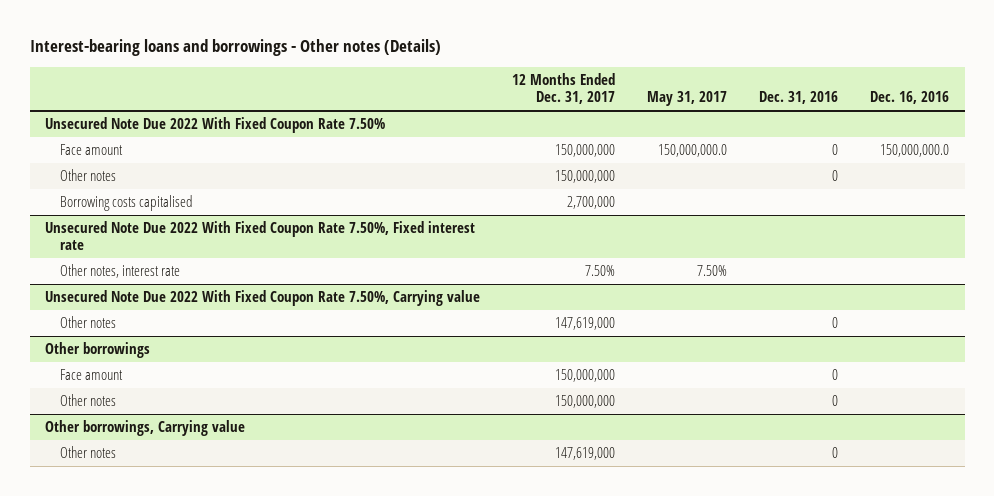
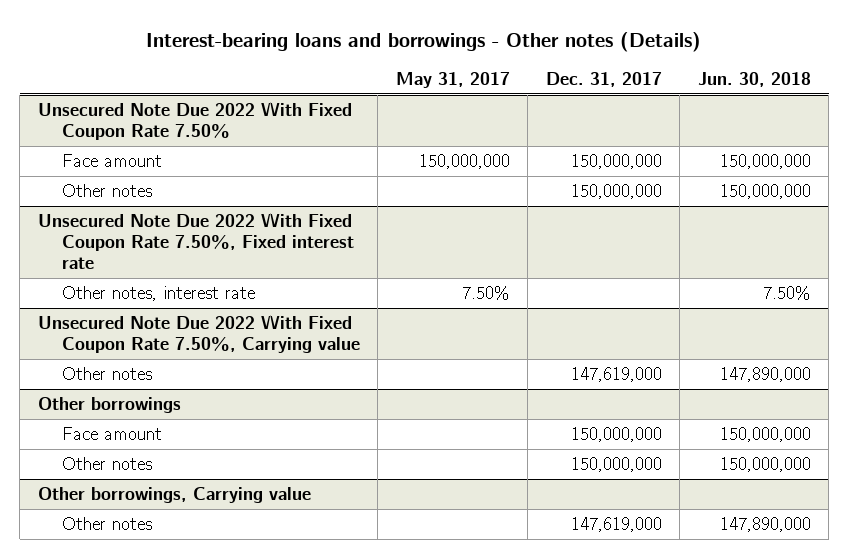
[512,73,616,105] 12 Months Ended Dec. 31, 2017 -> none
[758,91,838,105] Dec. 31, 2016 -> none
[869,91,949,105] Dec. 16, 2016 -> none
none -> [545,71,662,87] Dec. 31, 2017
none -> [697,71,811,87] Jun. 30, 2018
[658,144,728,158] 150,000,000.0 -> [418,153,510,169] 150,000,000
[60,195,194,212] Borrowing costs capitalised -> none

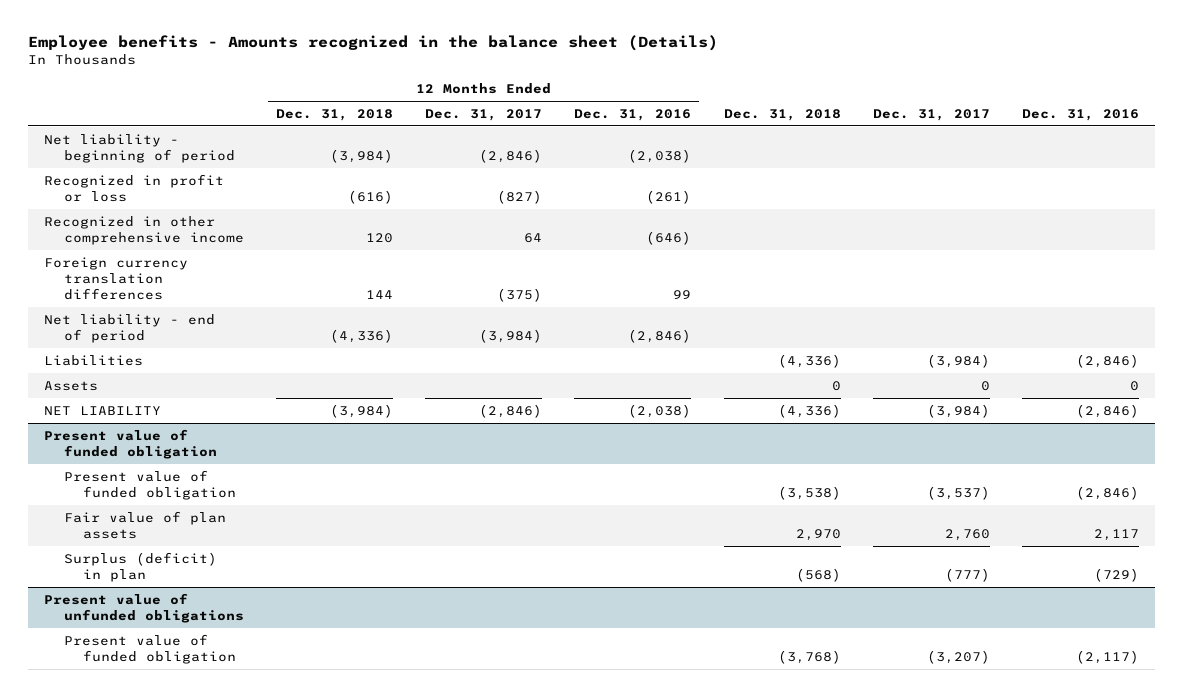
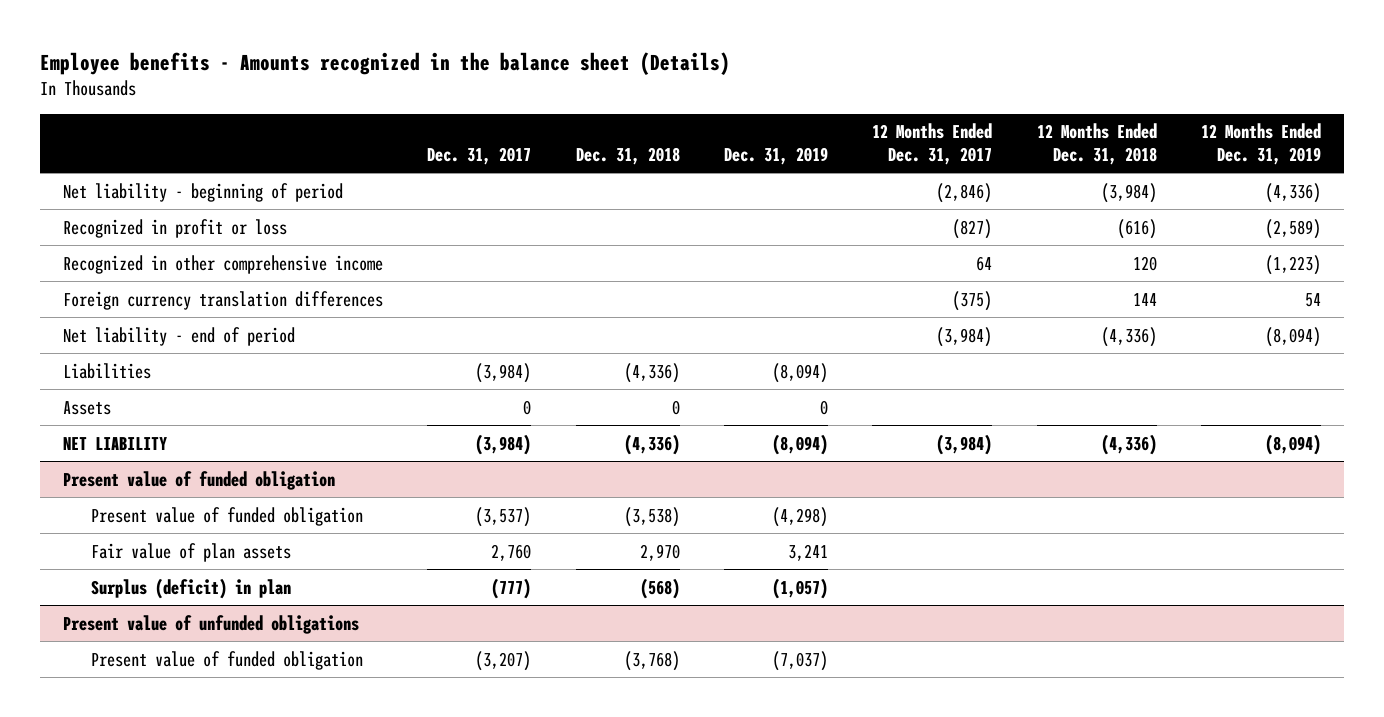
[574,108,692,121] Dec. 31, 2016 -> none
[1022,108,1140,121] Dec. 31, 2016 -> none
none -> [724,146,829,165] Dec. 31, 2019
none -> [1201,123,1322,165] 12 Months Ended Dec. 31, 2019
[329,403,393,418] (3,984) -> [1100,433,1157,455] (4,336)
[479,403,543,418] (2,846) -> [936,433,993,455] (3,984)

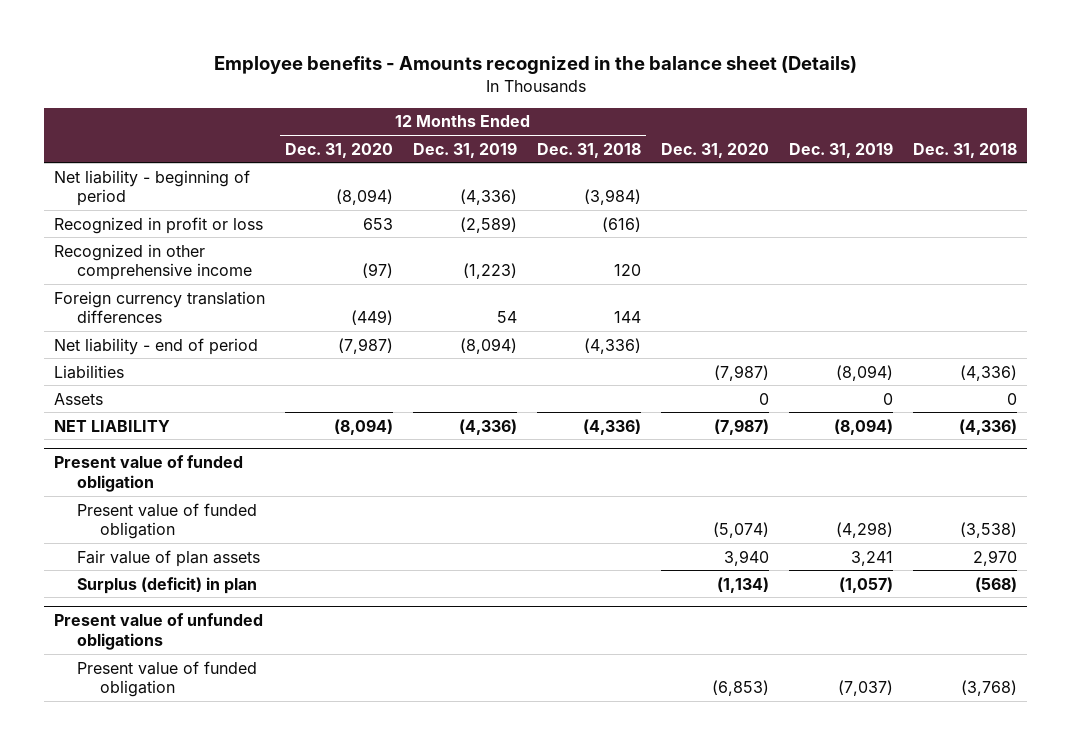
[427,146,532,165] Dec. 31, 2017 -> none
[872,123,993,165] 12 Months Ended Dec. 31, 2017 -> none
none -> [285,142,394,158] Dec. 31, 2020
none -> [661,142,770,158] Dec. 31, 2020
[1265,433,1322,455] (8,094) -> [459,418,518,435] (4,336)

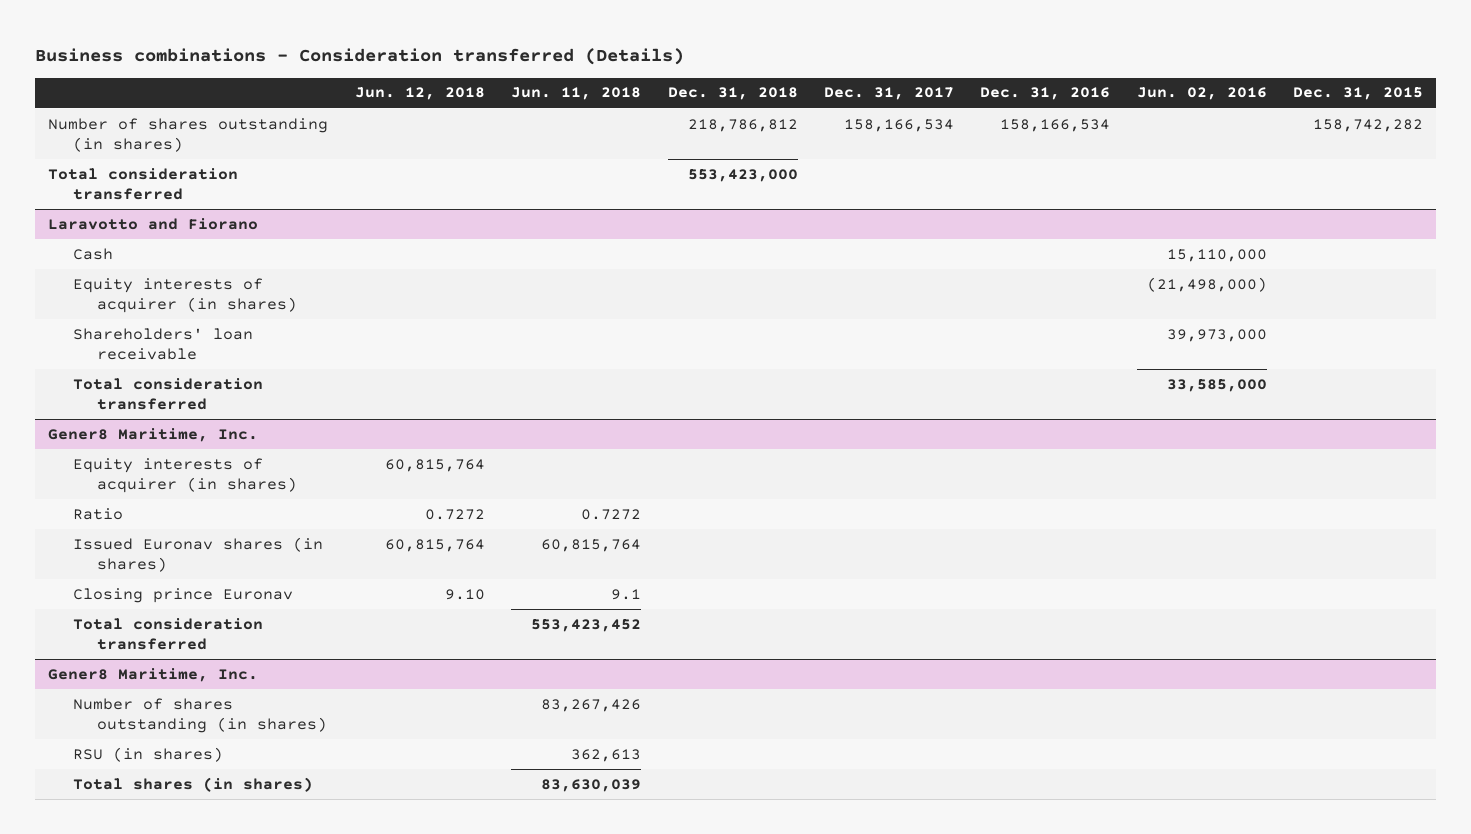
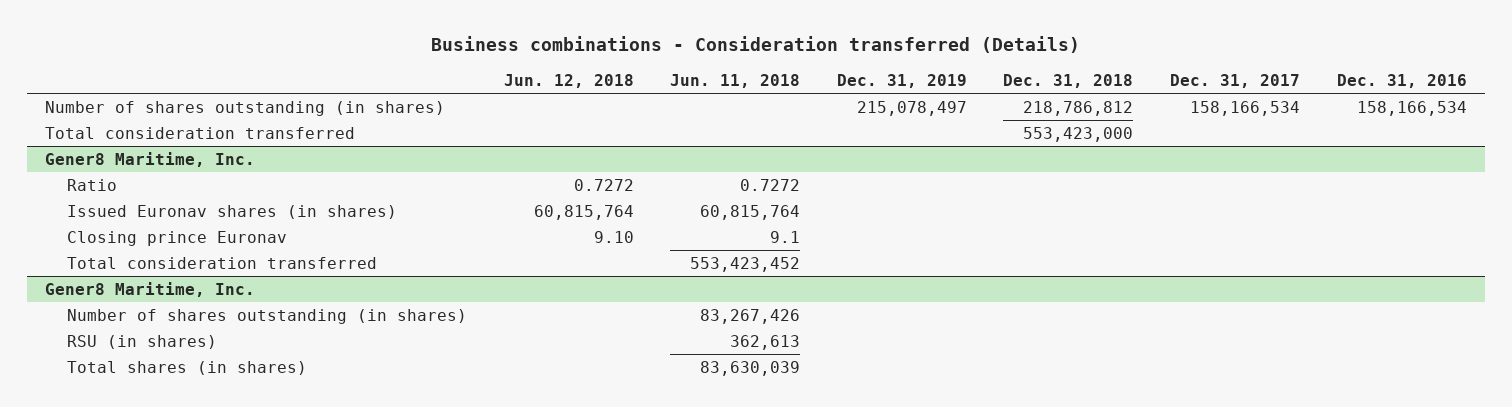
[1136,87,1267,101] Jun. 02, 2016 -> none
[1292,87,1423,101] Dec. 31, 2015 -> none
none -> [836,73,967,88] Dec. 31, 2019
[48,217,259,230] Laravotto and Fiorano -> none
[72,247,113,260] Cash -> none
[72,277,297,314] Equity interests of acquirer (in shares) -> none
[72,327,253,361] Shareholders' loan receivable -> none
[72,377,263,411] Total consideration transferred -> none
[72,457,297,494] Equity interests of acquirer (in shares) -> none

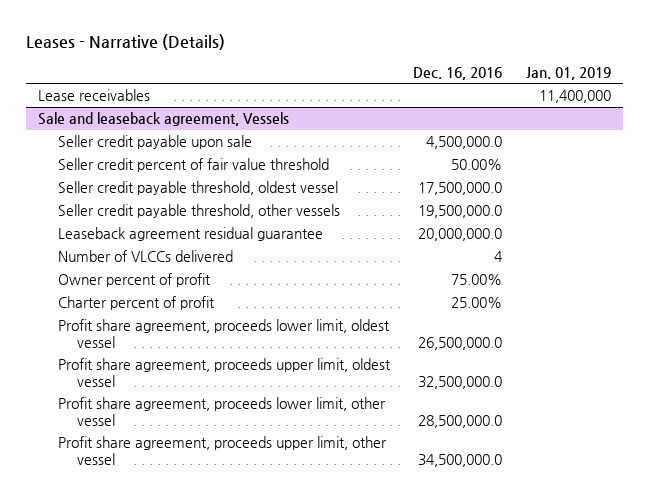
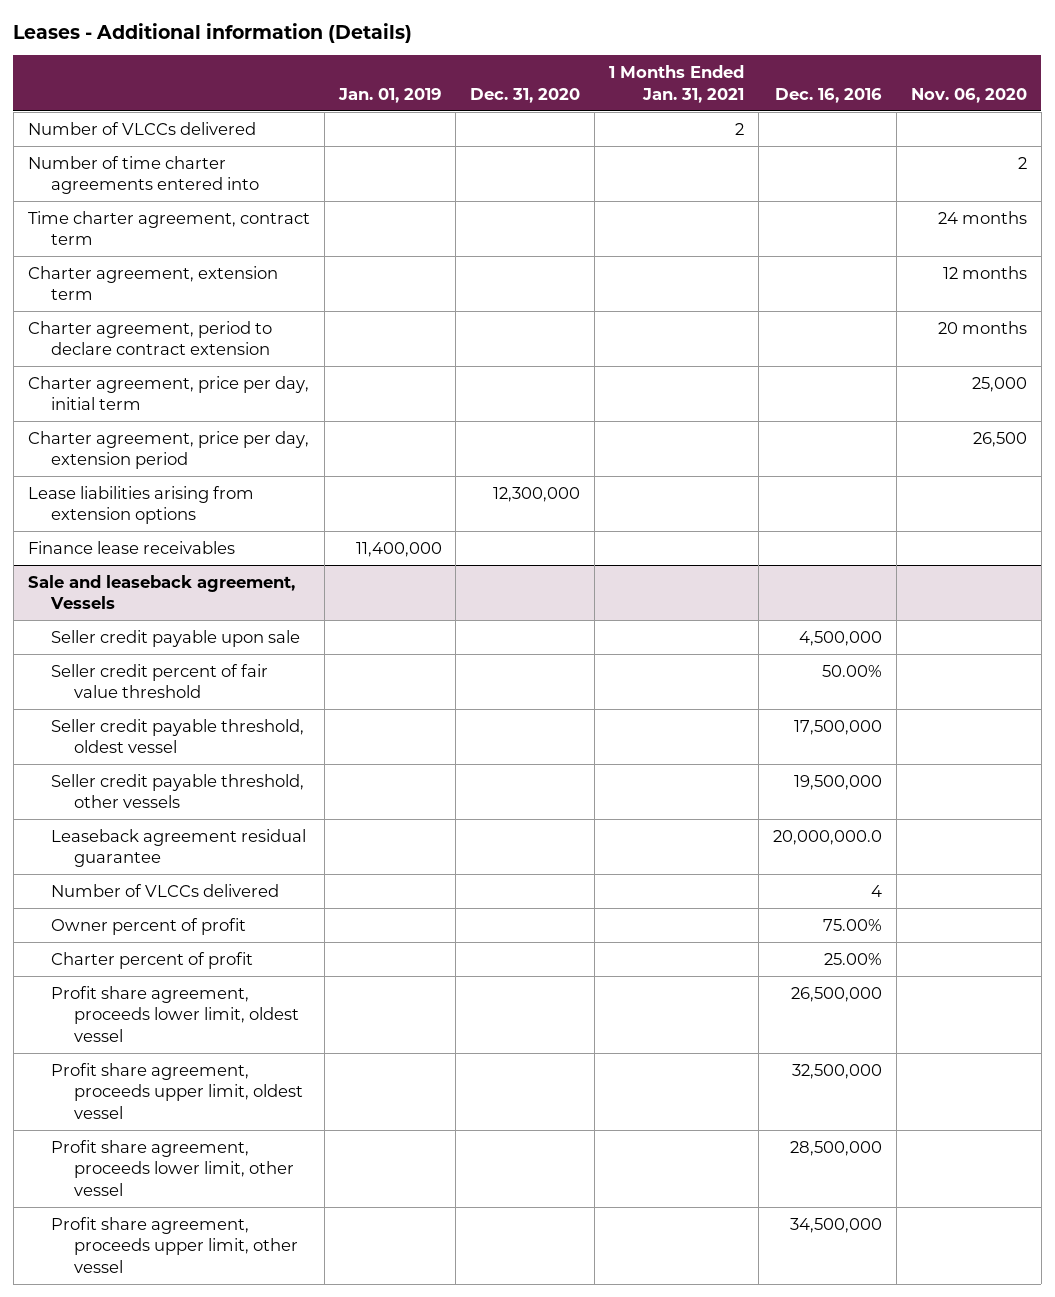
[26,34,226,51] Leases - Narrative (Details) -> [13,22,413,43] Leases - Additional information (Details)
none -> [470,87,581,103] Dec. 31, 2020
none -> [609,65,745,103] 1 Months Ended Jan. 31, 2021
none -> [910,87,1027,103] Nov. 06, 2020
none -> [27,121,256,135] Number of VLCCs delivered
none -> [27,155,259,195] Number of time charter agreements entered into
none -> [27,210,310,246] Time charter agreement, contract term
none -> [27,265,278,301] Charter agreement, extension term
none -> [27,320,272,356] Charter agreement, period to declare contract extension
none -> [27,375,309,411] Charter agreement, price per day, initial term
none -> [27,430,309,470] Charter agreement, price per day, extension period
none -> [27,485,254,525] Lease liabilities arising from extension options
[37,89,150,102] Lease receivables -> [27,540,235,554] Finance lease receivables
[426,136,503,150] 4,500,000.0 -> [798,630,882,646] 4,500,000
[418,182,503,196] 17,500,000.0 -> [793,719,882,735] 17,500,000
[418,205,503,219] 19,500,000.0 -> [793,774,882,790] 19,500,000
[418,336,503,350] 26,500,000.0 -> [790,986,882,1002] 26,500,000
[418,375,503,389] 32,500,000.0 -> [791,1063,882,1079] 32,500,000
[418,414,503,428] 28,500,000.0 -> [789,1140,882,1156] 28,500,000
[418,453,503,467] 34,500,000.0 -> [789,1217,882,1233] 34,500,000

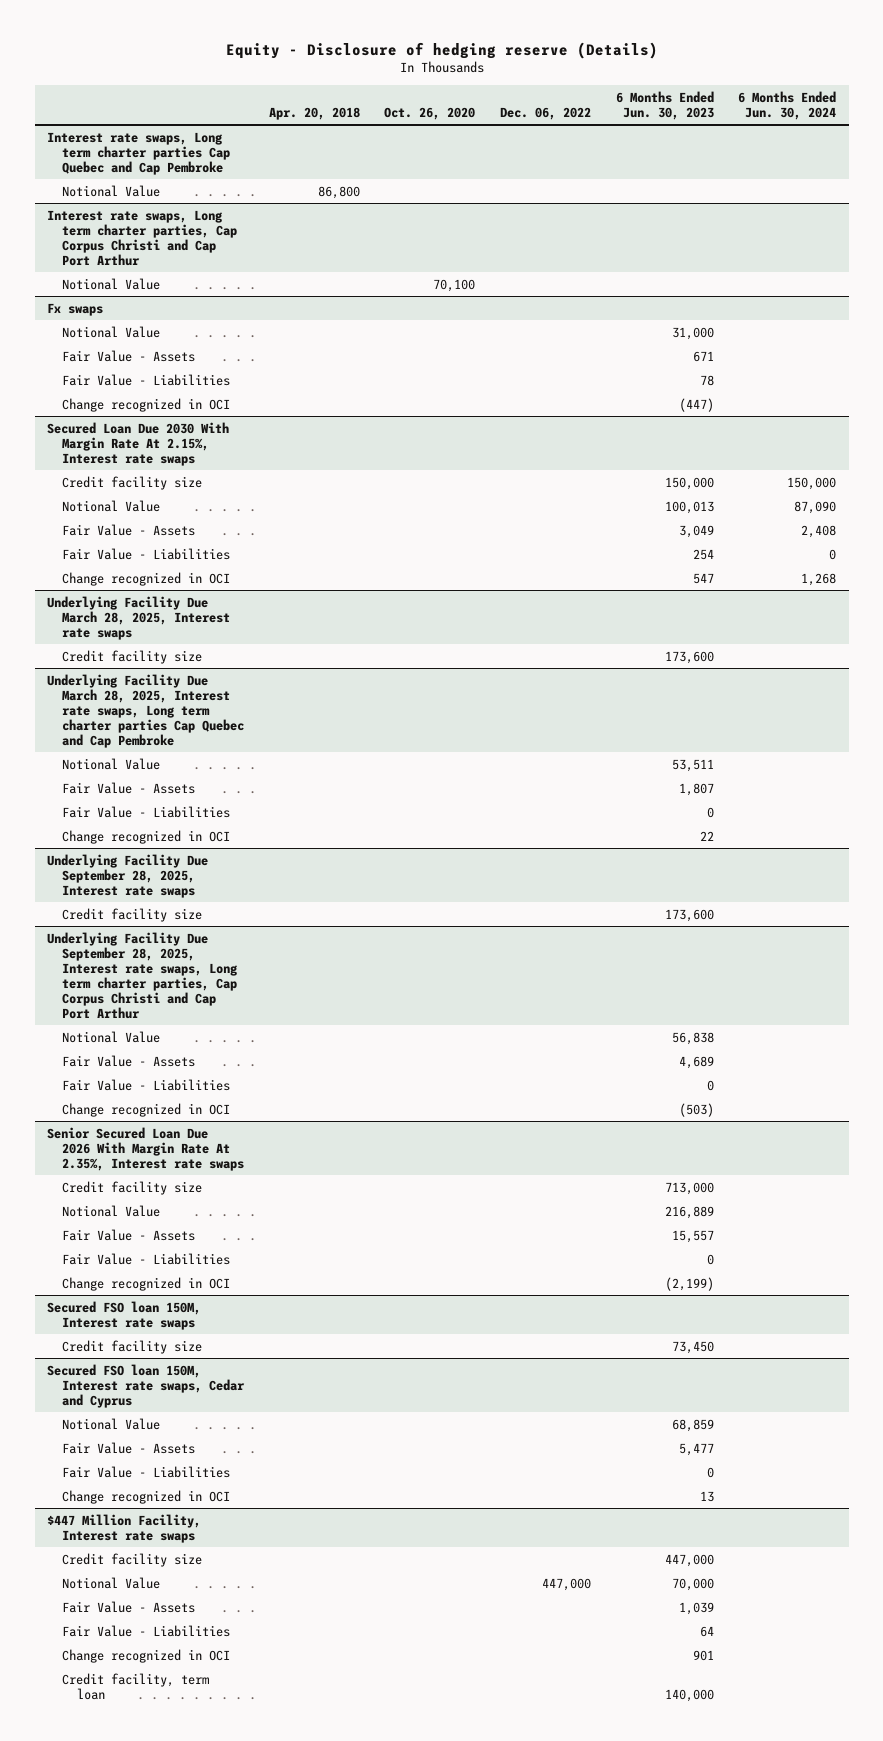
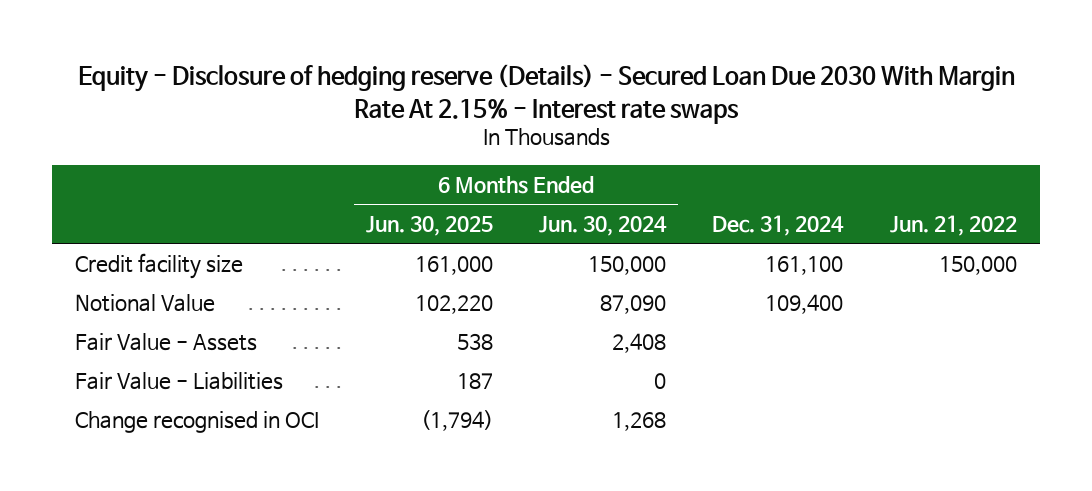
[225,41,658,59] Equity - Disclosure of hedging reserve (Details) -> [78,64,1016,124] Equity - Disclosure of hedging reserve (Details) - Secured Loan Due 2030 With Margin Rate At 2.15% - Interest rate swaps
[268,106,360,120] Apr. 20, 2018 -> none
[384,106,476,120] Oct. 26, 2020 -> none
[500,106,592,120] Dec. 06, 2022 -> none
[615,90,714,120] 6 Months Ended Jun. 30, 2023 -> none
none -> [365,216,493,237] Jun. 30, 2025
none -> [712,215,845,237] Dec. 31, 2024
none -> [889,215,1017,237] Jun. 21, 2022
[46,131,231,175] Interest rate swaps, Long term charter parties Cap Quebec and Cap Pembroke -> none
[62,184,161,197] Notional Value -> none
[46,209,238,266] Interest rate swaps, Long term charter parties, Cap Corpus Christi and Cap Port Arthur -> none
[62,277,161,290] Notional Value -> none
[46,302,103,316] Fx swaps -> none
[62,325,161,338] Notional Value -> none
[62,349,196,362] Fair Value - Assets -> none
[62,373,231,386] Fair Value - Liabilities -> none
[62,397,231,412] Change recognized in OCI -> none
[46,421,229,466] Secured Loan Due 2030 With Margin Rate At 2.15%, Interest rate swaps -> none
[46,595,231,640] Underlying Facility Due March 28, 2025, Interest rate swaps -> none
[62,649,203,664] Credit facility size -> none
[46,673,245,748] Underlying Facility Due March 28, 2025, Interest rate swaps, Long term charter parties Cap Quebec and Cap Pembroke -> none
[62,757,161,770] Notional Value -> none
[62,781,196,794] Fair Value - Assets -> none
[62,805,231,818] Fair Value - Liabilities -> none
[62,829,231,844] Change recognized in OCI -> none
[46,853,208,898] Underlying Facility Due September 28, 2025, Interest rate swaps -> none
[62,907,203,922] Credit facility size -> none
[46,931,239,1019] Underlying Facility Due September 28, 2025, Interest rate swaps, Long term charter parties, Cap Corpus Christi and Cap Port Arthur -> none
[62,1030,161,1043] Notional Value -> none
[62,1054,196,1067] Fair Value - Assets -> none
[62,1078,231,1091] Fair Value - Liabilities -> none
[62,1102,231,1117] Change recognized in OCI -> none
[46,1126,245,1171] Senior Secured Loan Due 2026 With Margin Rate At 2.35%, Interest rate swaps -> none
[62,1180,203,1195] Credit facility size -> none
[62,1204,161,1217] Notional Value -> none
[62,1228,196,1241] Fair Value - Assets -> none
[62,1252,231,1265] Fair Value - Liabilities -> none
[62,1276,231,1291] Change recognized in OCI -> none
[46,1300,201,1330] Secured FSO loan 150M, Interest rate swaps -> none
[62,1339,203,1354] Credit facility size -> none
[46,1363,246,1408] Secured FSO loan 150M, Interest rate swaps, Cedar and Cyprus -> none
[62,1417,161,1430] Notional Value -> none
[62,1441,196,1454] Fair Value - Assets -> none
[62,1465,231,1478] Fair Value - Liabilities -> none
[62,1489,231,1504] Change recognized in OCI -> none
[46,1513,201,1543] $447 Million Facility, Interest rate swaps -> none
[62,1552,203,1567] Credit facility size -> none
[62,1576,161,1589] Notional Value -> none
[62,1600,196,1613] Fair Value - Assets -> none
[62,1624,231,1637] Fair Value - Liabilities -> none
[62,1648,231,1663] Change recognized in OCI -> none
[62,1672,210,1700] Credit facility, term loan -> none
[62,571,231,586] Change recognized in OCI -> [75,410,320,433] Change recognised in OCI

